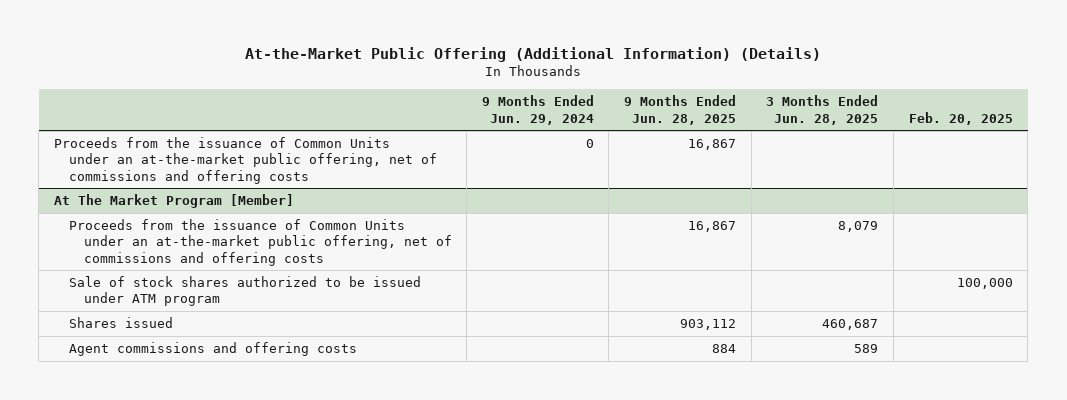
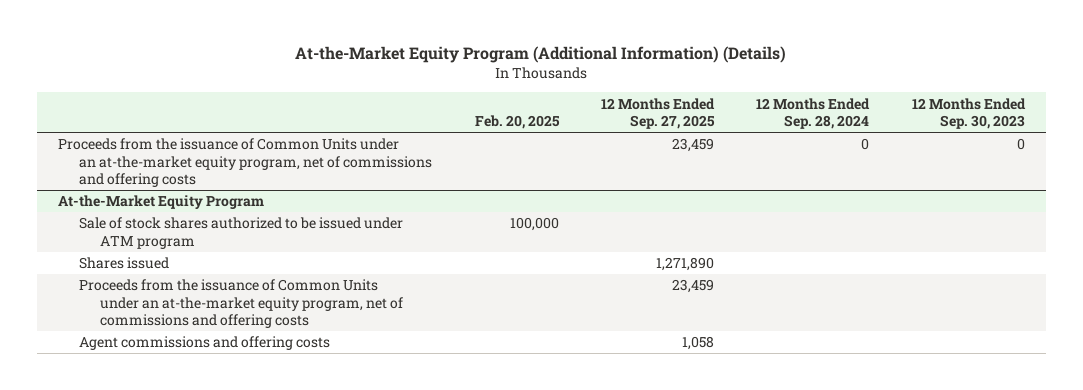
[245,46,822,62] At-the-Market Public Offering (Additional Information) (Details) -> [295,46,787,64] At-the-Market Equity Program (Additional Information) (Details)
[481,95,594,125] 9 Months Ended Jun. 29, 2024 -> none
[624,95,737,125] 9 Months Ended Jun. 28, 2025 -> none
[766,95,879,125] 3 Months Ended Jun. 28, 2025 -> none
none -> [600,97,715,130] 12 Months Ended Sep. 27, 2025
none -> [756,97,871,130] 12 Months Ended Sep. 28, 2024
none -> [911,97,1026,130] 12 Months Ended Sep. 30, 2023
[68,219,452,266] Proceeds from the issuance of Common Units under an at-the-market public offering, net of commissions and offering costs -> none
[54,137,437,184] Proceeds from the issuance of Common Units under an at-the-market public offering, net of commissions and offering costs -> [58,138,433,188] Proceeds from the issuance of Common Units under an at-the-market equity program, net of commissions and offering costs
[54,194,295,209] At The Market Program [Member] -> [58,195,265,210] At-the-Market Equity Program
none -> [79,279,404,329] Proceeds from the issuance of Common Units under an at-the-market equity program, net of commissions and offering costs

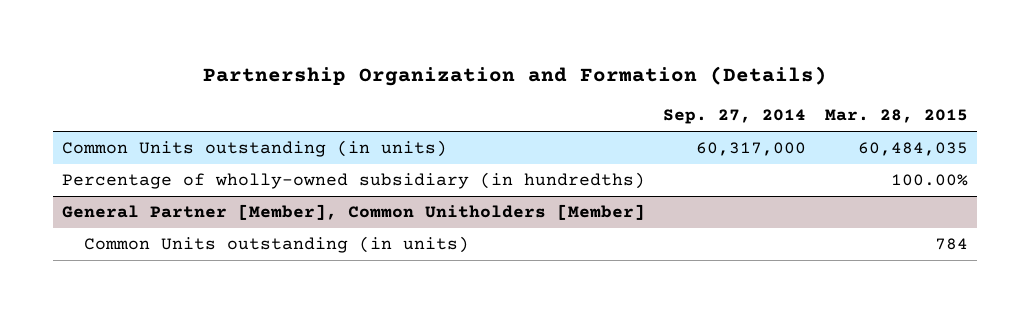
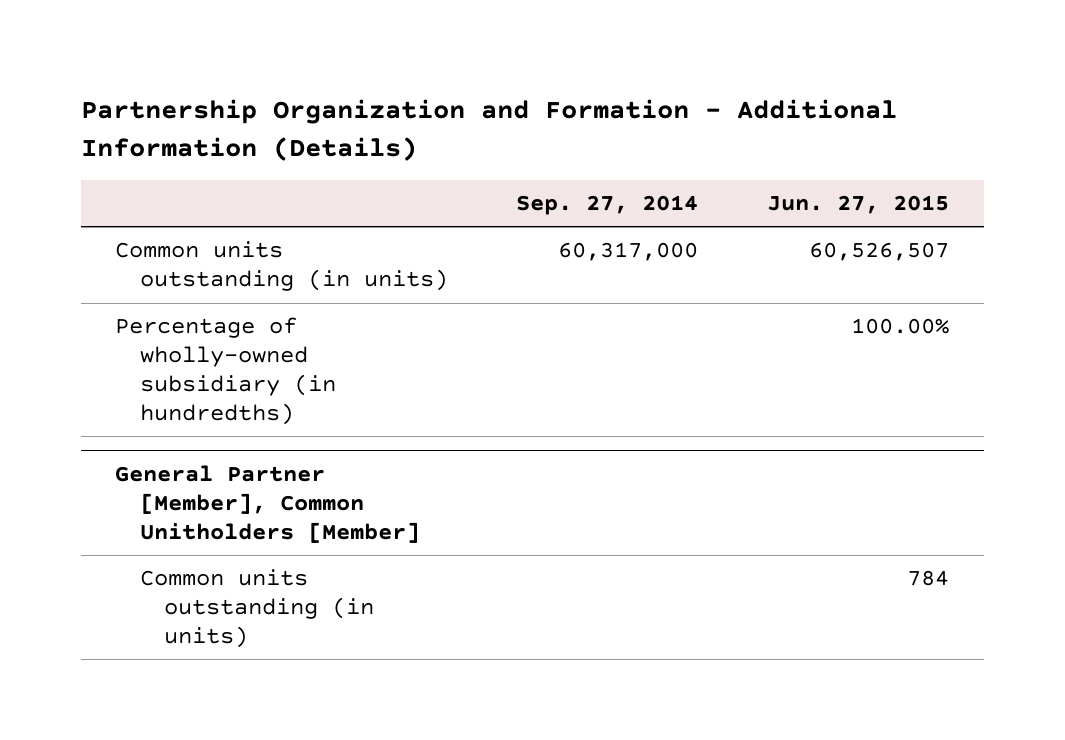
[202,65,827,86] Partnership Organization and Formation (Details) -> [80,99,897,161] Partnership Organization and Formation - Additional Information (Details)
[824,109,968,124] Mar. 28, 2015 -> none
none -> [767,194,950,214] Jun. 27, 2015
[61,140,447,158] Common Units outstanding (in units) -> [115,241,448,292] Common units outstanding (in units)
[83,236,469,254] Common Units outstanding (in units) -> [139,569,375,649] Common units outstanding (in units)

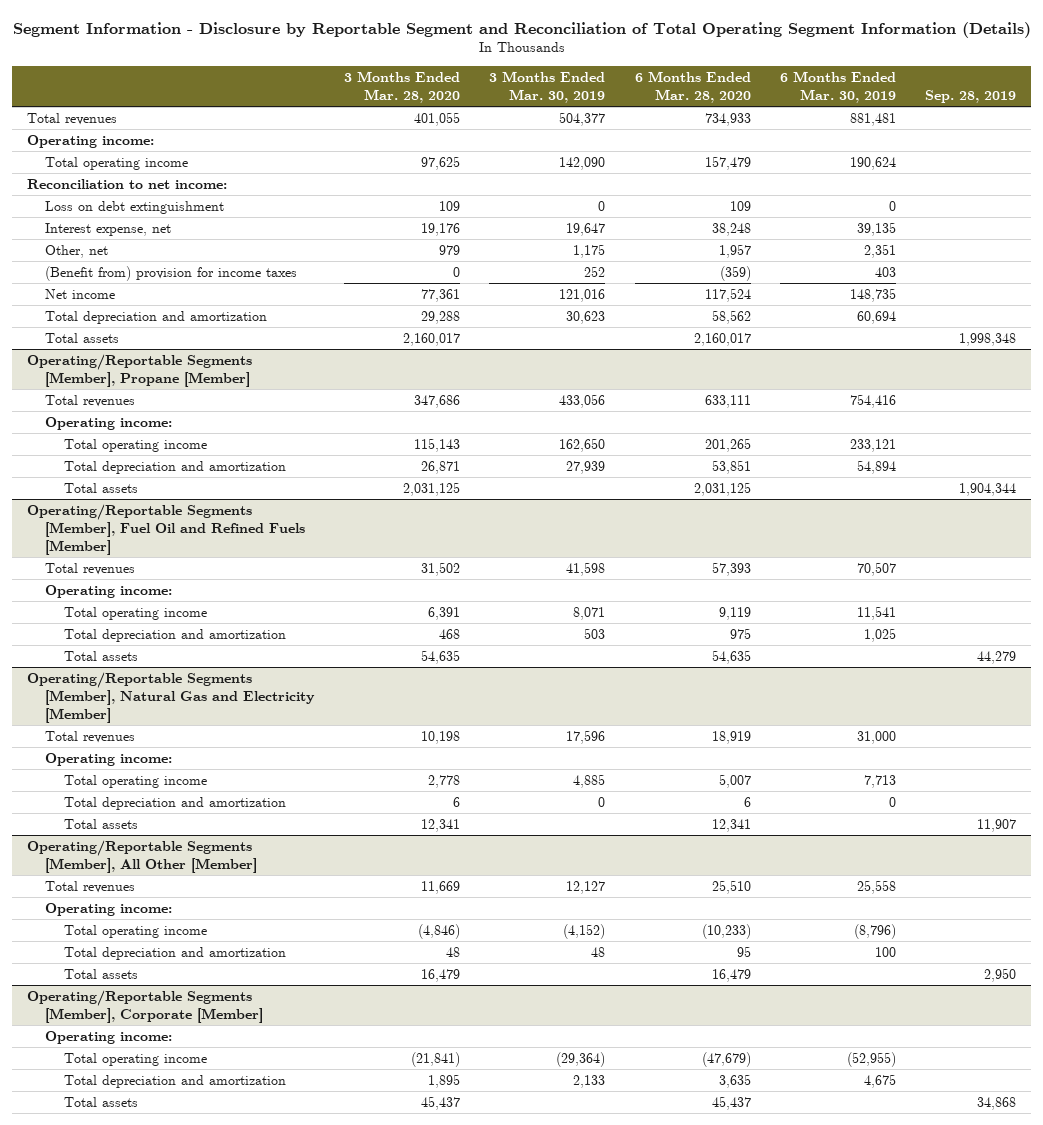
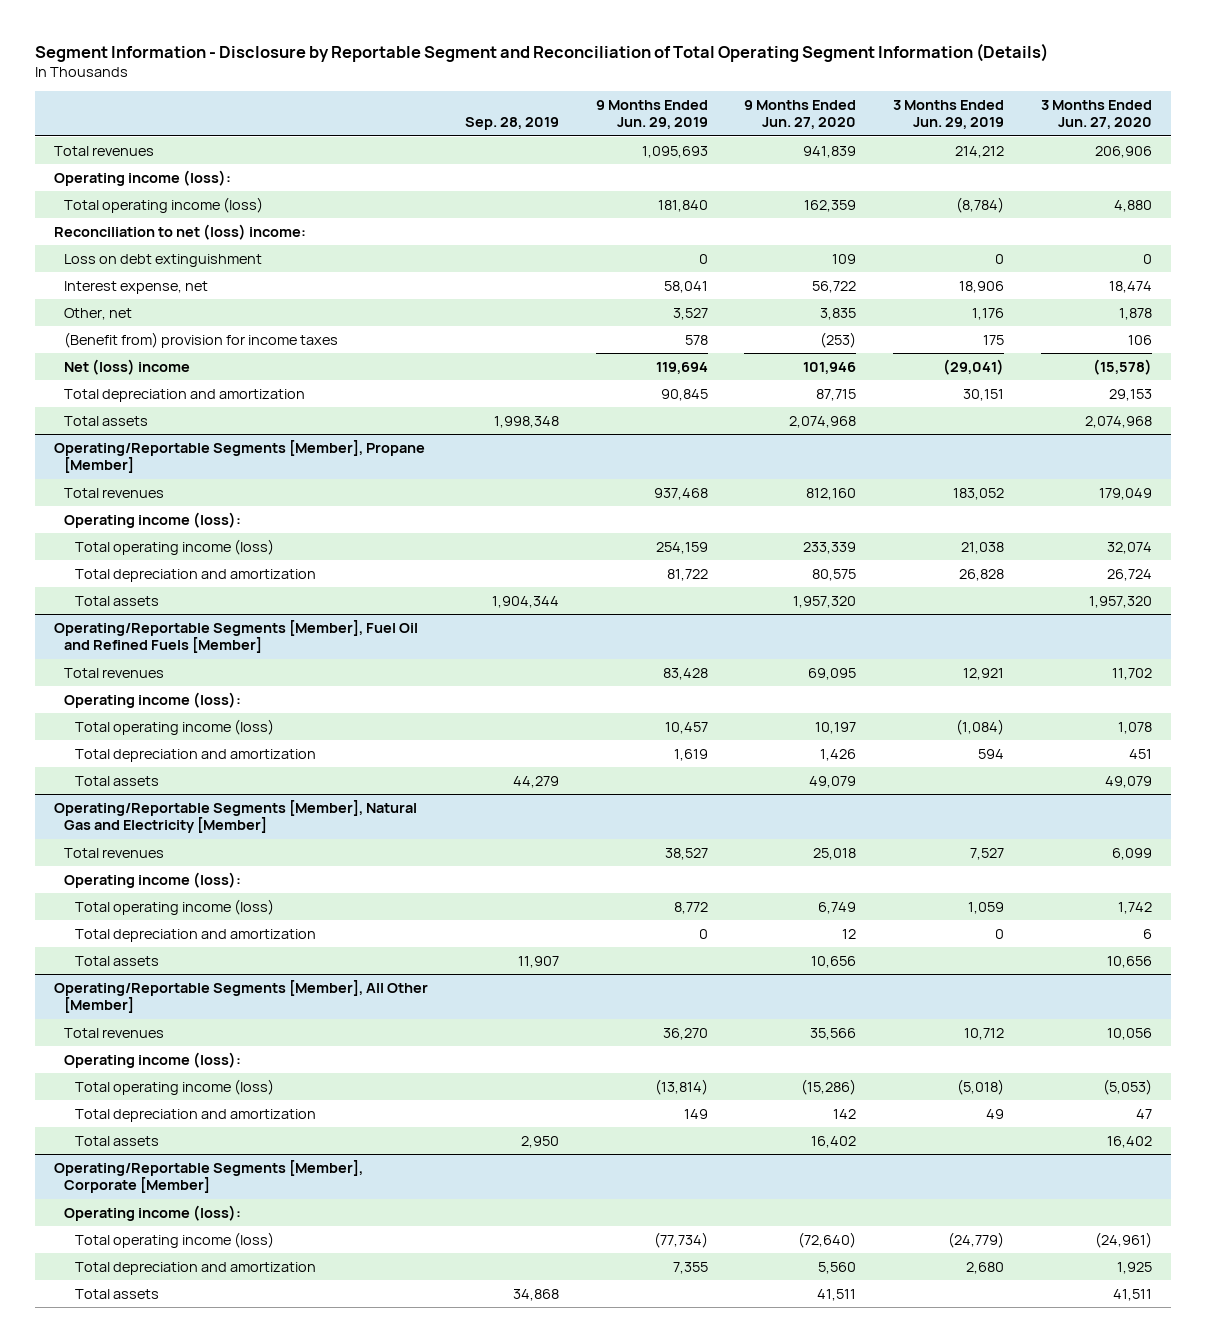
[343,70,460,103] 3 Months Ended Mar. 28, 2020 -> none
[489,70,606,103] 3 Months Ended Mar. 30, 2019 -> none
[634,70,751,103] 6 Months Ended Mar. 28, 2020 -> none
[779,70,896,103] 6 Months Ended Mar. 30, 2019 -> none
none -> [595,99,708,130] 9 Months Ended Jun. 29, 2019
none -> [744,99,857,130] 9 Months Ended Jun. 27, 2020
none -> [893,99,1005,130] 3 Months Ended Jun. 29, 2019
none -> [1041,99,1153,130] 3 Months Ended Jun. 27, 2020
[26,134,154,148] Operating income: -> [53,169,231,186] Operating income (loss):
[45,156,189,170] Total operating income -> [64,196,264,213] Total operating income (loss)
[26,178,227,189] Reconciliation to net income: -> [53,223,306,240] Reconciliation to net (loss) income:
[45,288,116,299] Net income -> [64,358,191,375] Net (loss) income
[45,416,173,430] Operating income: -> [64,511,242,528] Operating income (loss):
[63,438,207,452] Total operating income -> [74,538,274,555] Total operating income (loss)
[45,584,173,598] Operating income: -> [64,691,242,708] Operating income (loss):
[63,606,207,620] Total operating income -> [74,718,274,735] Total operating income (loss)
[45,752,173,766] Operating income: -> [64,871,242,888] Operating income (loss):
[63,774,207,788] Total operating income -> [74,898,274,915] Total operating income (loss)
[45,902,173,916] Operating income: -> [64,1051,242,1068] Operating income (loss):
[63,924,207,938] Total operating income -> [74,1078,274,1095] Total operating income (loss)
[45,1030,173,1044] Operating income: -> [64,1204,242,1221] Operating income (loss):
[63,1052,207,1066] Total operating income -> [74,1231,274,1248] Total operating income (loss)

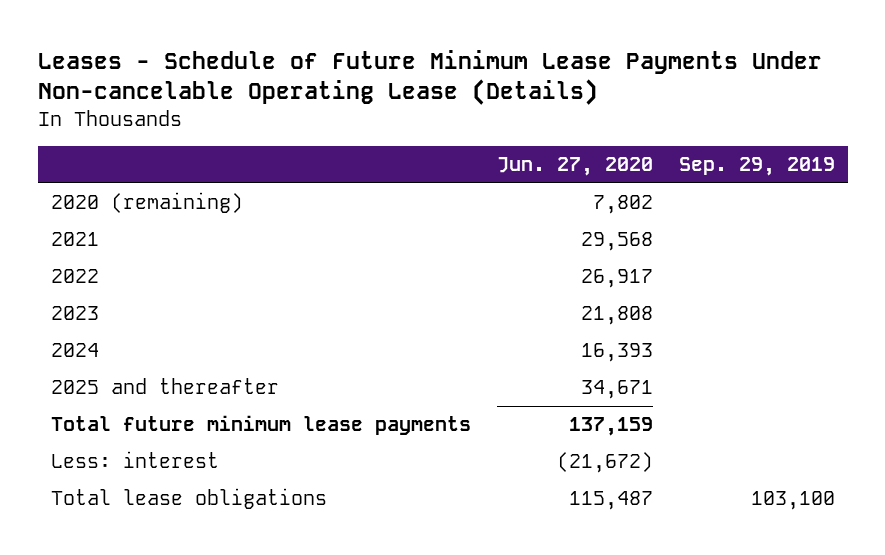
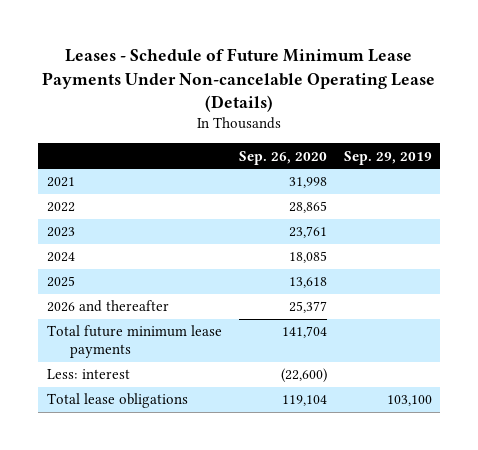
[496,157,653,177] Jun. 27, 2020 -> none
none -> [238,150,327,165] Sep. 26, 2020
[50,192,243,214] 2020 (remaining) -> none
none -> [46,276,75,288] 2025
[50,378,279,395] 2025 and thereafter -> [46,300,169,313] 2026 and thereafter

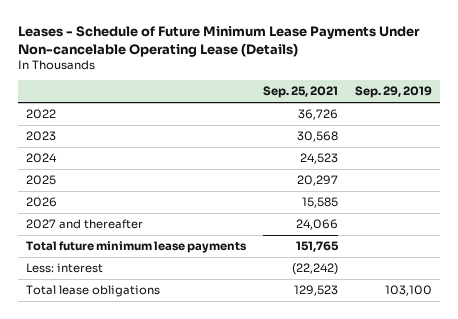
[238,150,327,165] Sep. 26, 2020 -> none
none -> [263,86,339,99] Sep. 25, 2021
[46,177,75,188] 2021 -> none
none -> [26,197,58,208] 2026
[46,300,169,313] 2026 and thereafter -> [26,219,144,230] 2027 and thereafter

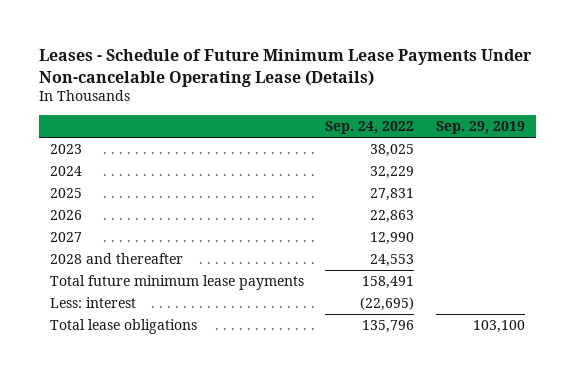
[263,86,339,99] Sep. 25, 2021 -> none
none -> [325,121,415,135] Sep. 24, 2022
[26,109,57,120] 2022 -> none
none -> [49,231,82,242] 2027
[26,219,144,230] 2027 and thereafter -> [49,252,183,264] 2028 and thereafter

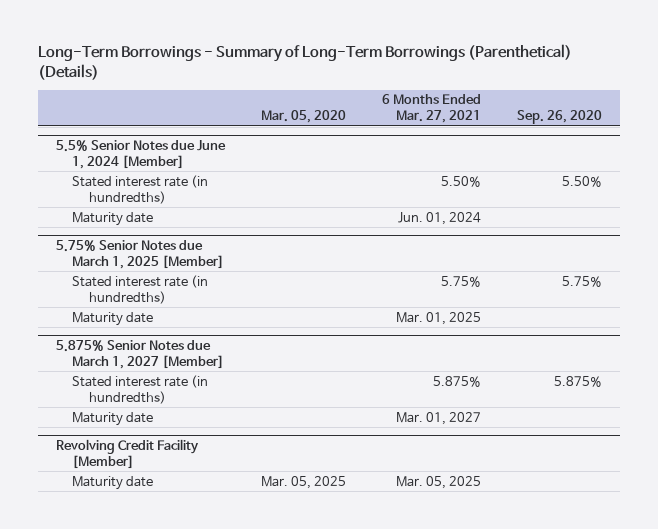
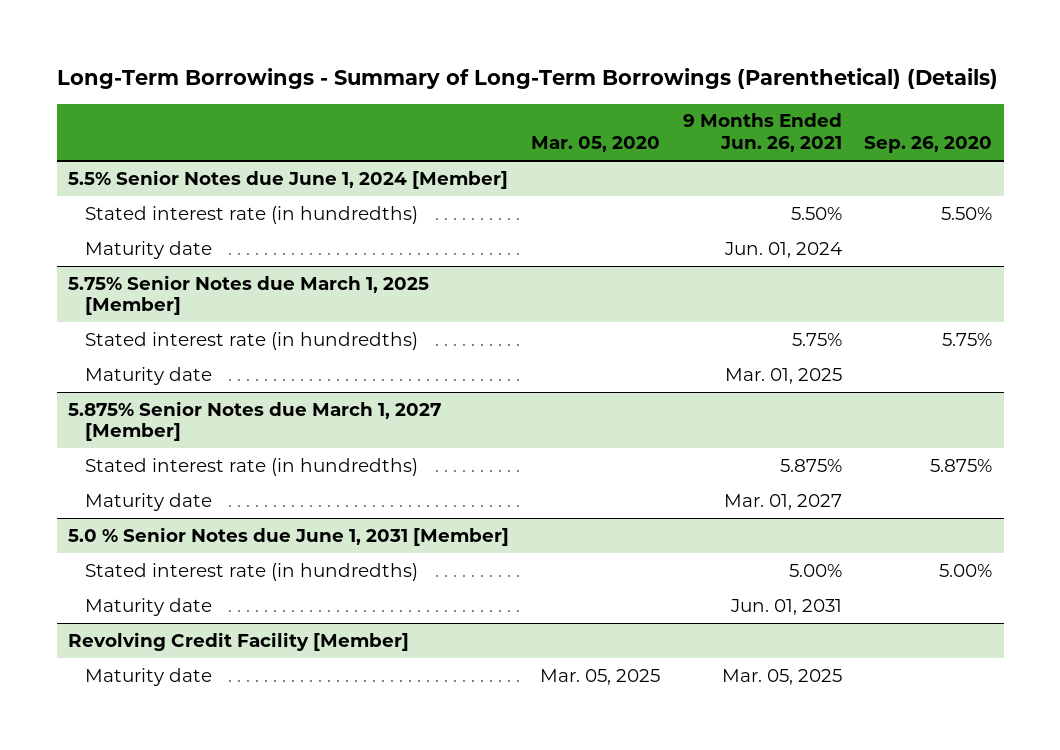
[382,94,482,124] 6 Months Ended Mar. 27, 2021 -> none
none -> [682,113,842,153] 9 Months Ended Jun. 26, 2021
none -> [67,526,509,546] 5.0 % Senior Notes due June 1, 2031 [Member]
none -> [84,562,418,581] Stated interest rate (in hundredths)
none -> [84,597,212,616] Maturity date

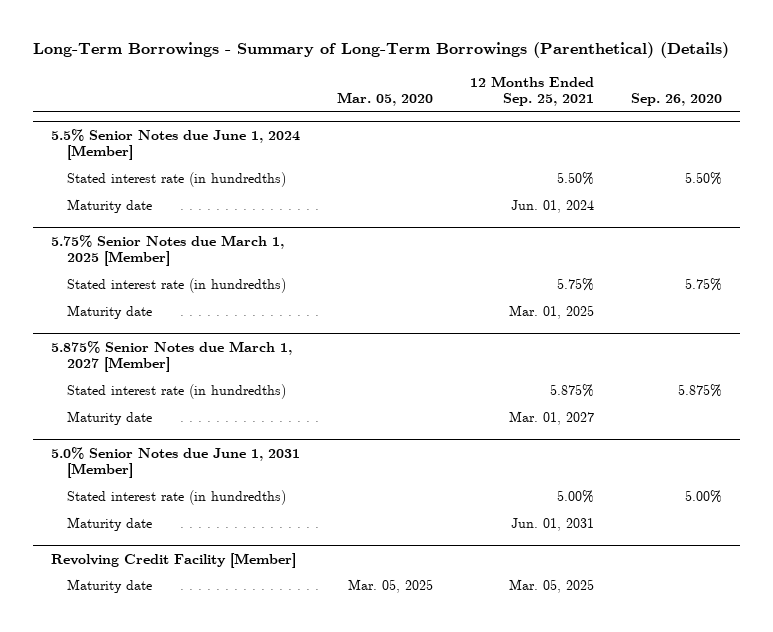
[682,113,842,153] 9 Months Ended Jun. 26, 2021 -> none
none -> [469,75,594,106] 12 Months Ended Sep. 25, 2021
[67,526,509,546] 5.0 % Senior Notes due June 1, 2031 [Member] -> [51,446,301,478] 5.0% Senior Notes due June 1, 2031 [Member]

